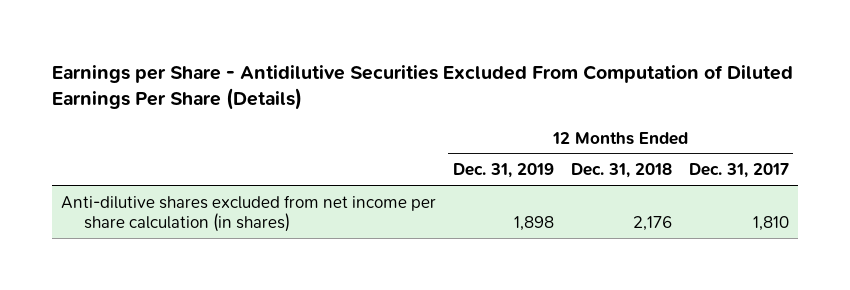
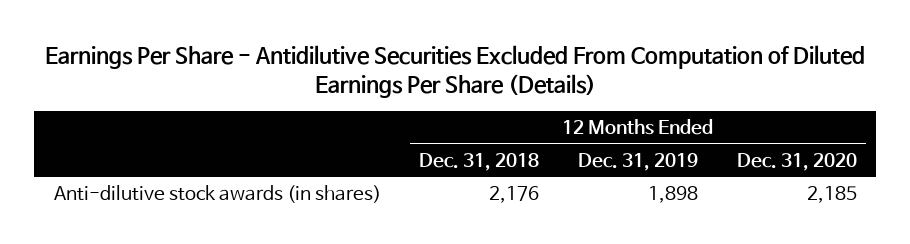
[52,64,794,111] Earnings per Share - Antidilutive Securities Excluded From Computation of Diluted Earnings Per Share (Details) -> [45,45,866,99] Earnings Per Share - Antidilutive Securities Excluded From Computation of Diluted Earnings Per Share (Details)
[688,163,789,179] Dec. 31, 2017 -> none
none -> [736,152,857,171] Dec. 31, 2020
[60,194,436,233] Anti-dilutive shares excluded from net income per share calculation (in shares) -> [53,185,381,204] Anti-dilutive stock awards (in shares)

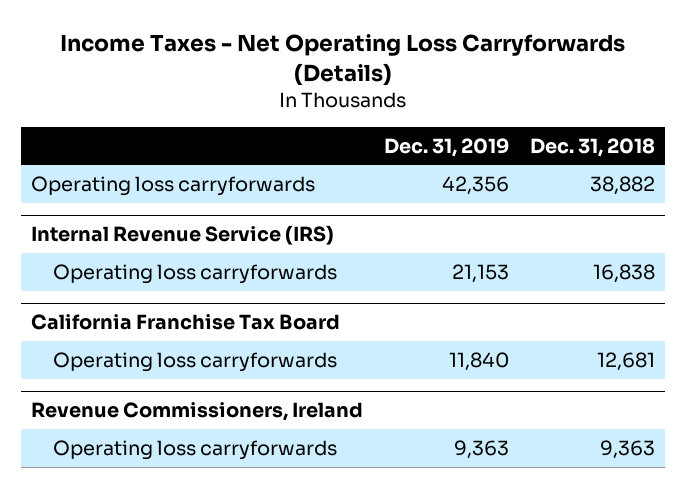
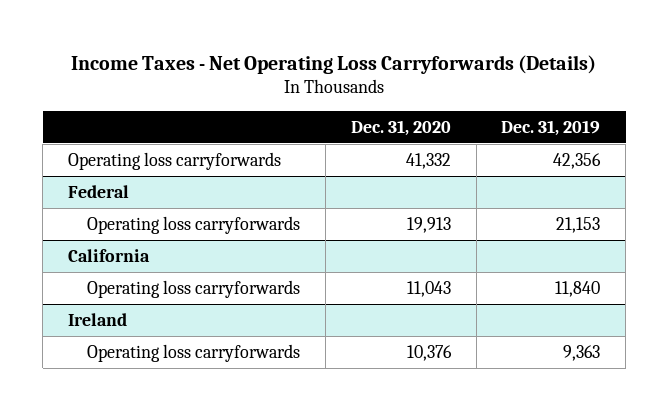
[529,137,655,157] Dec. 31, 2018 -> none
none -> [350,119,451,136] Dec. 31, 2020
[31,224,335,245] Internal Revenue Service (IRS) -> [68,184,130,198] Federal
[31,313,341,330] California Franchise Tax Board -> [68,248,151,262] California
[31,401,364,421] Revenue Commissioners, Ireland -> [68,312,128,326] Ireland

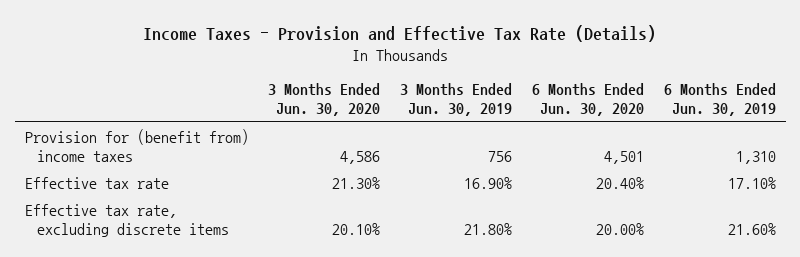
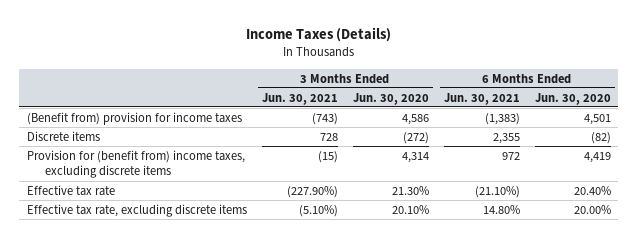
[143,24,657,42] Income Taxes - Provision and Effective Tax Rate (Details) -> [245,27,391,43] Income Taxes (Details)
[400,82,513,116] 3 Months Ended Jun. 30, 2019 -> none
[663,82,776,116] 6 Months Ended Jun. 30, 2019 -> none
none -> [261,92,338,105] Jun. 30, 2021
none -> [443,92,520,105] Jun. 30, 2021
[24,128,249,162] Provision for (benefit from) income taxes -> [26,111,242,125] (Benefit from) provision for income taxes
none -> [26,130,100,141] Discrete items
none -> [26,149,245,179] Provision for (benefit from) income taxes, excluding discrete items

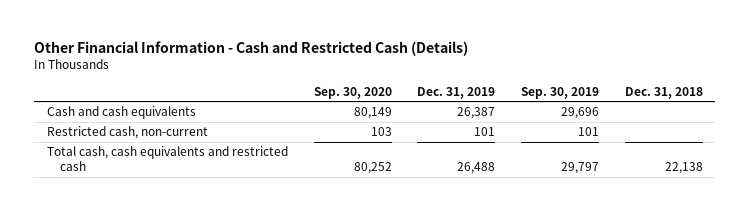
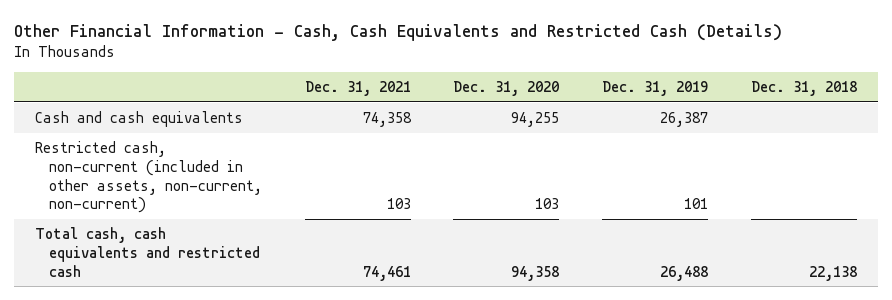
[34,40,469,56] Other Financial Information - Cash and Restricted Cash (Details) -> [13,23,782,41] Other Financial Information - Cash, Cash Equivalents and Restricted Cash (Details)
[313,86,392,99] Sep. 30, 2020 -> none
[520,86,599,99] Sep. 30, 2019 -> none
none -> [304,81,411,97] Dec. 31, 2021
none -> [453,81,560,97] Dec. 31, 2020
[47,126,209,140] Restricted cash, non-current -> [35,141,263,214] Restricted cash, non-current (included in other assets, non-current, non-current)

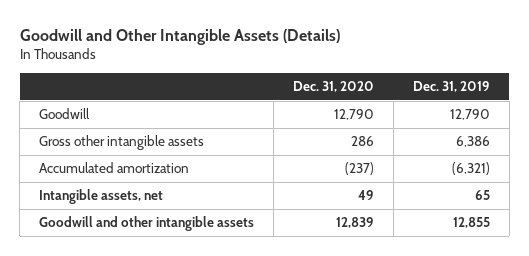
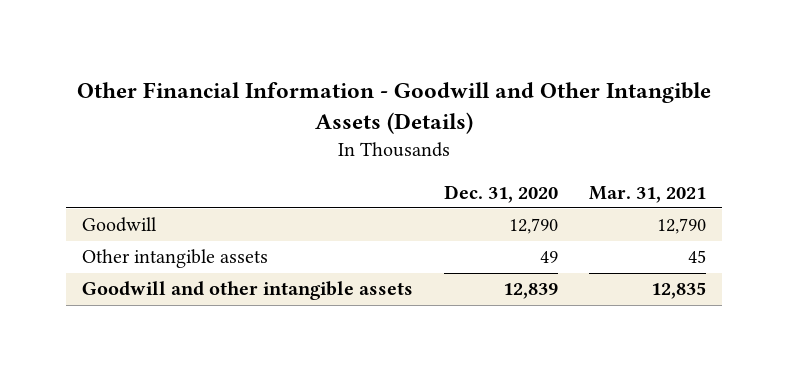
[19,28,340,45] Goodwill and Other Intangible Assets (Details) -> [76,81,711,134] Other Financial Information - Goodwill and Other Intangible Assets (Details)
[412,81,490,93] Dec. 31, 2019 -> none
none -> [589,185,707,203] Mar. 31, 2021
[39,135,205,151] Gross other intangible assets -> none
[39,162,190,174] Accumulated amortization -> none
[39,189,164,205] Intangible assets, net -> [81,249,268,269] Other intangible assets

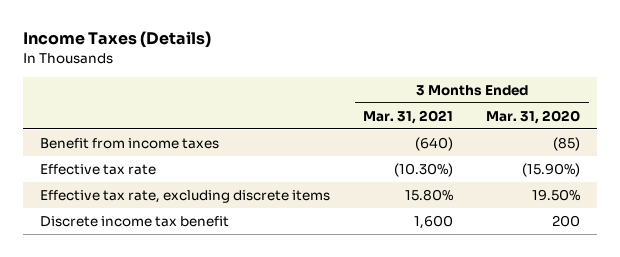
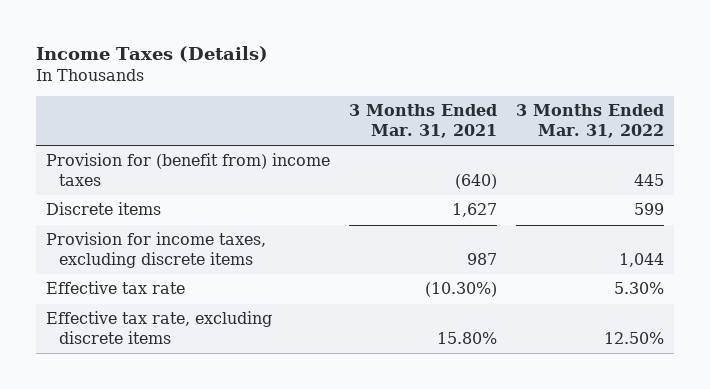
[486,109,581,124] Mar. 31, 2020 -> none
none -> [516,104,665,138] 3 Months Ended Mar. 31, 2022
[39,137,219,149] Benefit from income taxes -> [46,153,331,186] Provision for (benefit from) income taxes
none -> [46,202,162,216] Discrete items
none -> [46,232,267,268] Provision for income taxes, excluding discrete items
[39,215,229,227] Discrete income tax benefit -> none

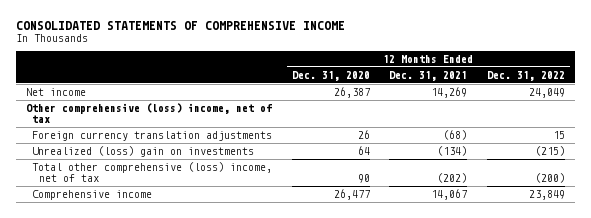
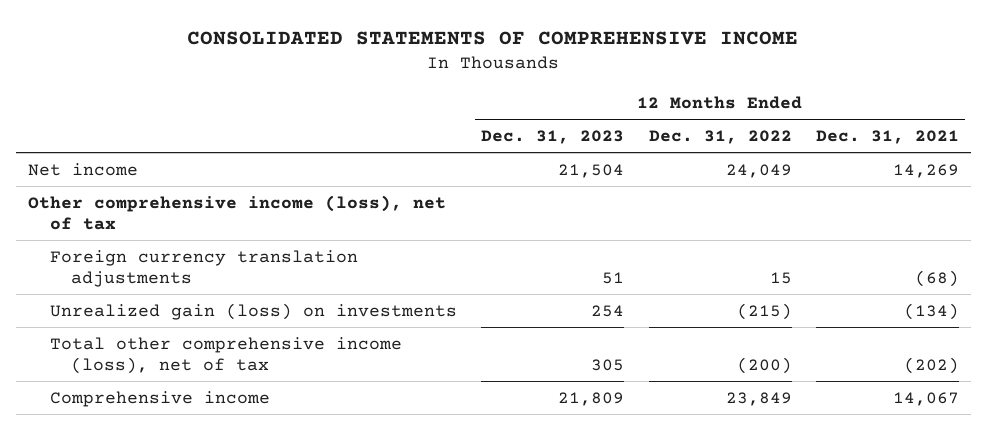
[291,70,370,81] Dec. 31, 2020 -> none
none -> [481,129,625,144] Dec. 31, 2023
[25,103,272,124] Other comprehensive (loss) income, net of tax -> [28,194,447,230] Other comprehensive income (loss), net of tax
[32,146,255,158] Unrealized (loss) gain on investments -> [49,302,457,320] Unrealized gain (loss) on investments
[32,162,273,183] Total other comprehensive (loss) income, net of tax -> [49,336,402,374] Total other comprehensive income (loss), net of tax

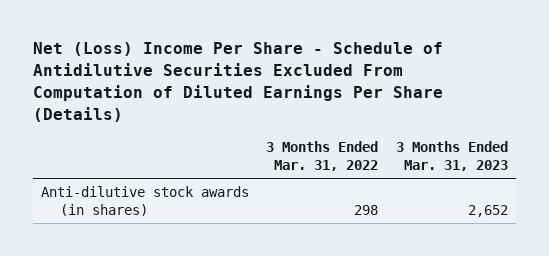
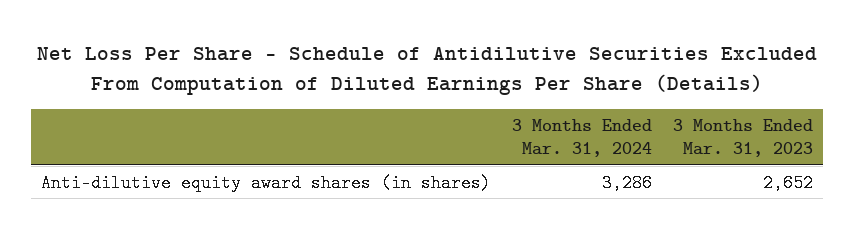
[32,42,443,122] Net (Loss) Income Per Share - Schedule of Antidilutive Securities Excluded From Computation of Diluted Earnings Per Share (Details) -> [36,47,817,95] Net Loss Per Share - Schedule of Antidilutive Securities Excluded From Computation of Diluted Earnings Per Share (Details)
[266,141,379,172] 3 Months Ended Mar. 31, 2022 -> none
none -> [511,118,652,158] 3 Months Ended Mar. 31, 2024
[41,186,250,217] Anti-dilutive stock awards (in shares) -> [40,173,491,192] Anti-dilutive equity award shares (in shares)

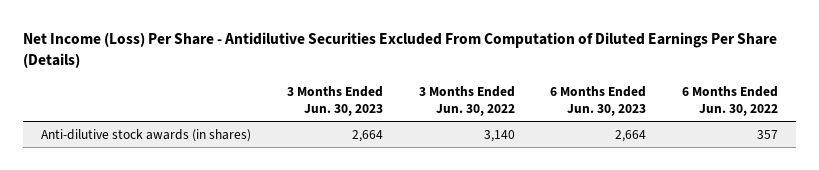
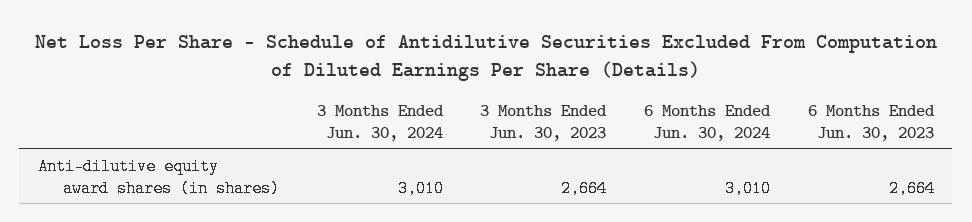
[23,32,778,69] Net Income (Loss) Per Share - Antidilutive Securities Excluded From Computation of Diluted Earnings Per Share (Details) -> [34,34,937,81] Net Loss Per Share - Schedule of Antidilutive Securities Excluded From Computation of Diluted Earnings Per Share (Details)
[418,86,515,117] 3 Months Ended Jun. 30, 2022 -> none
[682,86,779,117] 6 Months Ended Jun. 30, 2022 -> none
none -> [316,104,444,141] 3 Months Ended Jun. 30, 2024
none -> [644,104,772,141] 6 Months Ended Jun. 30, 2024
[40,129,251,143] Anti-dilutive stock awards (in shares) -> [38,157,281,197] Anti-dilutive equity award shares (in shares)

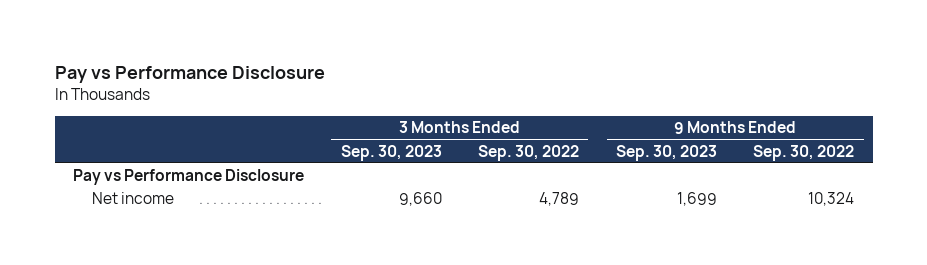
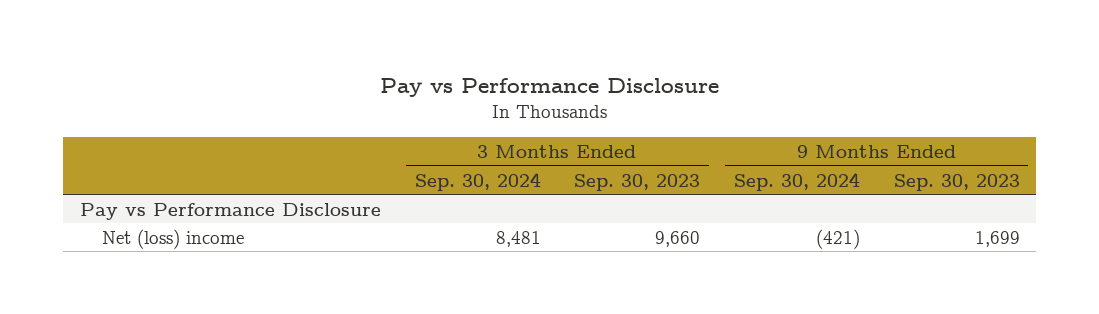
[478,144,580,161] Sep. 30, 2022 -> none
[753,144,855,161] Sep. 30, 2022 -> none
none -> [414,171,541,191] Sep. 30, 2024
none -> [733,171,860,191] Sep. 30, 2024
[92,192,175,205] Net income -> [102,228,245,249] Net (loss) income

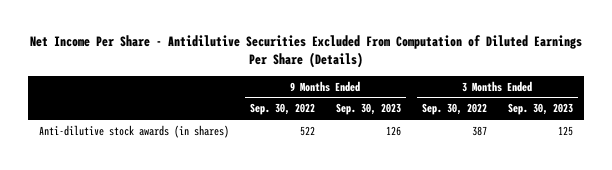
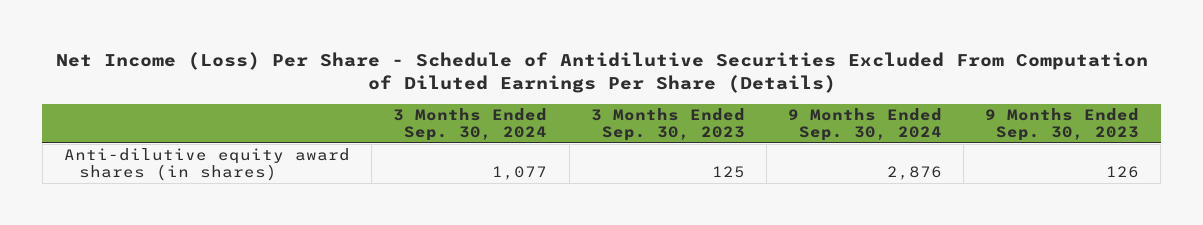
[29,35,582,69] Net Income Per Share - Antidilutive Securities Excluded From Computation of Diluted Earnings Per Share (Details) -> [55,51,1148,93] Net Income (Loss) Per Share - Schedule of Antidilutive Securities Excluded From Computation of Diluted Earnings Per Share (Details)
[249,103,315,116] Sep. 30, 2022 -> none
[421,103,487,116] Sep. 30, 2022 -> none
none -> [393,107,548,142] 3 Months Ended Sep. 30, 2024
none -> [787,107,942,142] 9 Months Ended Sep. 30, 2024
[38,124,229,138] Anti-dilutive stock awards (in shares) -> [64,148,351,182] Anti-dilutive equity award shares (in shares)

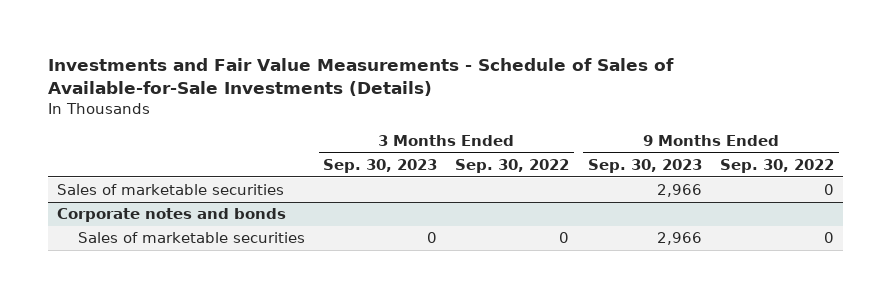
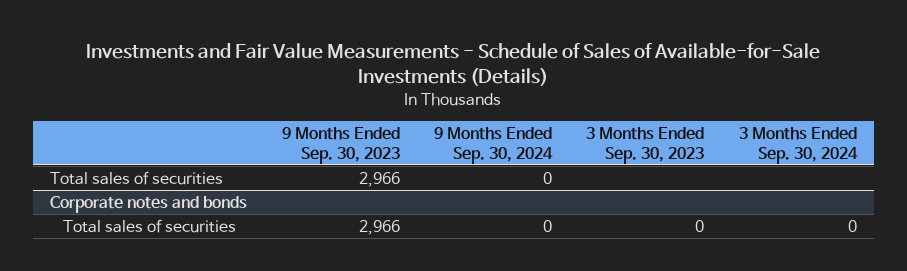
[455,159,570,174] Sep. 30, 2022 -> none
[720,159,835,174] Sep. 30, 2022 -> none
none -> [433,127,553,164] 9 Months Ended Sep. 30, 2024
none -> [738,127,858,164] 3 Months Ended Sep. 30, 2024
[57,184,285,196] Sales of marketable securities -> [50,170,224,185] Total sales of securities
[77,232,305,244] Sales of marketable securities -> [62,218,236,233] Total sales of securities

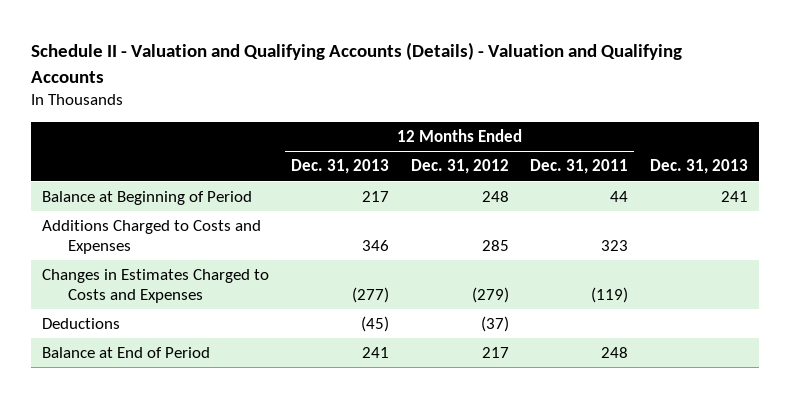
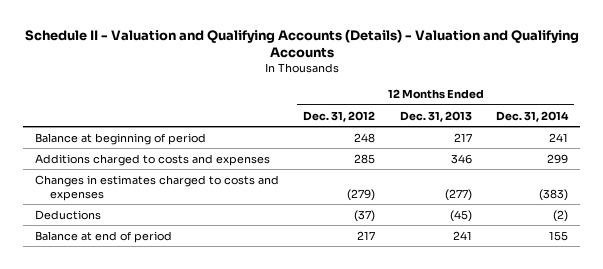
[530,159,629,175] Dec. 31, 2011 -> none
[650,159,749,175] Dec. 31, 2013 -> none
none -> [496,110,570,122] Dec. 31, 2014
[42,191,253,206] Balance at Beginning of Period -> [34,132,206,145] Balance at beginning of period
[42,220,262,255] Additions Charged to Costs and Expenses -> [34,153,270,166] Additions charged to costs and expenses
[42,269,270,304] Changes in Estimates Charged to Costs and Expenses -> [34,174,279,201] Changes in estimates charged to costs and expenses
[42,347,211,359] Balance at End of Period -> [34,230,172,243] Balance at end of period

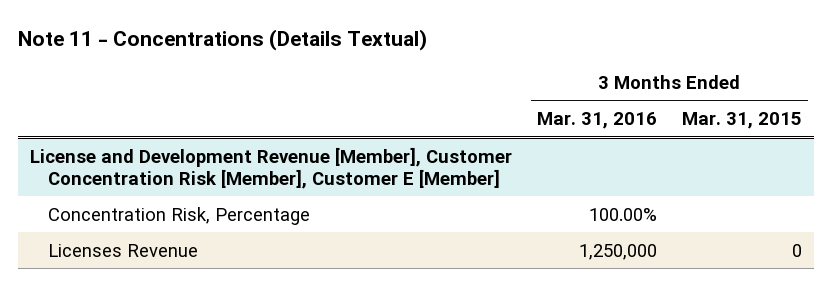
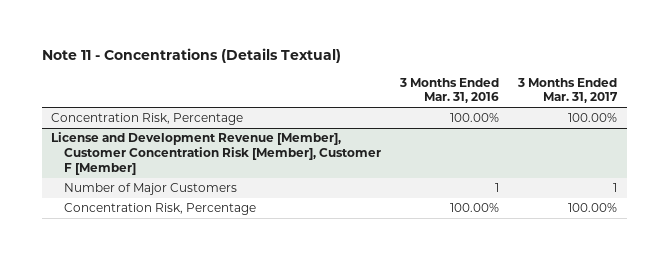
[681,112,802,130] Mar. 31, 2015 -> none
none -> [517,77,619,104] 3 Months Ended Mar. 31, 2017
[30,146,513,189] License and Development Revenue [Member], Customer Concentration Risk [Member], Customer E [Member] -> none
[47,243,198,257] Licenses Revenue -> none
none -> [51,132,381,175] License and Development Revenue [Member], Customer Concentration Risk [Member], Customer F [Member]
none -> [63,183,237,196] Number of Major Customers
none -> [63,203,256,216] Concentration Risk, Percentage

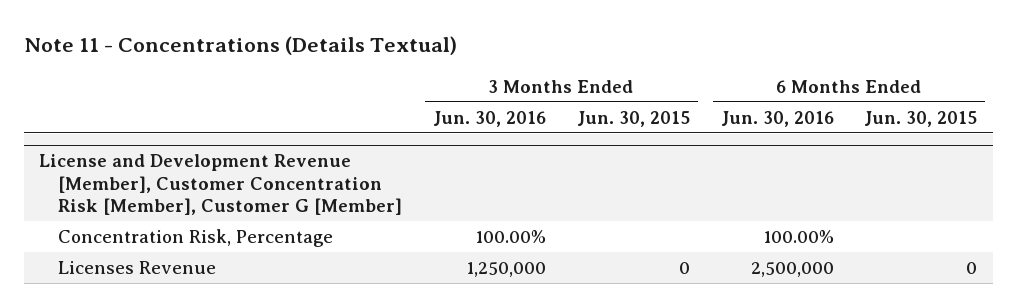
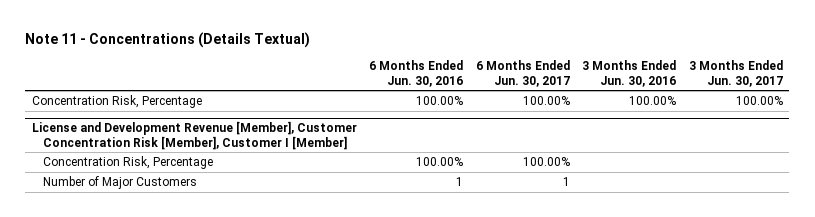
[576,110,690,127] Jun. 30, 2015 -> none
[864,110,978,127] Jun. 30, 2015 -> none
none -> [475,60,570,87] 6 Months Ended Jun. 30, 2017
none -> [689,60,784,87] 3 Months Ended Jun. 30, 2017
[39,154,403,216] License and Development Revenue [Member], Customer Concentration Risk [Member], Customer G [Member] -> none
[58,260,217,274] Licenses Revenue -> none
none -> [31,121,357,150] License and Development Revenue [Member], Customer Concentration Risk [Member], Customer I [Member]
none -> [43,156,214,170] Concentration Risk, Percentage
none -> [43,176,198,190] Number of Major Customers

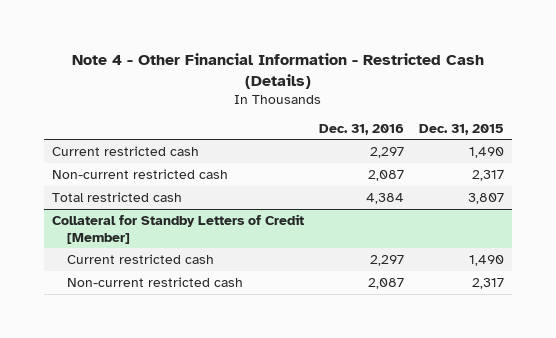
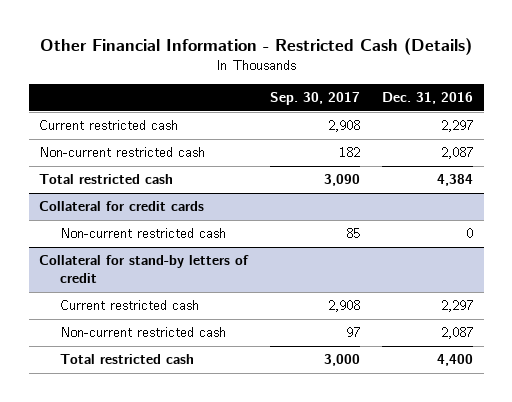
[72,53,485,89] Note 4 - Other Financial Information - Restricted Cash (Details) -> [40,37,473,55] Other Financial Information - Restricted Cash (Details)
[419,123,505,135] Dec. 31, 2015 -> none
none -> [270,92,361,106] Sep. 30, 2017
none -> [39,201,205,212] Collateral for credit cards
none -> [59,228,226,239] Non-current restricted cash
[52,213,305,244] Collateral for Standby Letters of Credit [Member] -> [39,255,250,284] Collateral for stand-by letters of credit
none -> [59,354,194,365] Total restricted cash

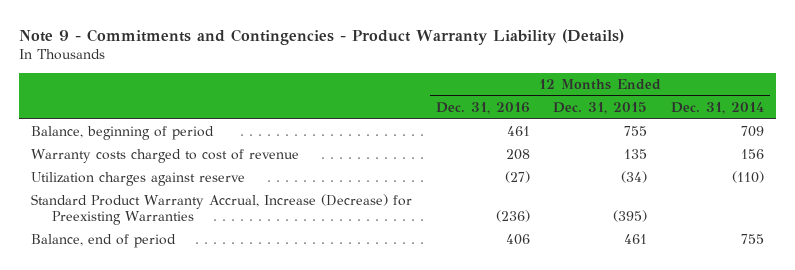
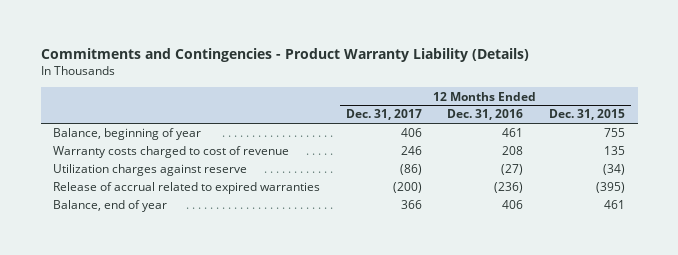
[19,28,625,45] Note 9 - Commitments and Contingencies - Product Warranty Liability (Details) -> [40,48,529,63] Commitments and Contingencies - Product Warranty Liability (Details)
[671,102,765,115] Dec. 31, 2014 -> none
none -> [345,109,422,121] Dec. 31, 2017
[31,126,215,141] Balance, beginning of period -> [53,128,202,141] Balance, beginning of year
[31,194,413,226] Standard Product Warranty Accrual, Increase (Decrease) for Preexisting Warranties -> [53,182,321,195] Release of accrual related to expired warranties
[31,234,177,249] Balance, end of period -> [53,200,168,213] Balance, end of year

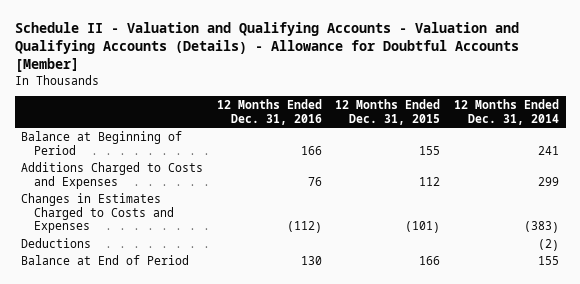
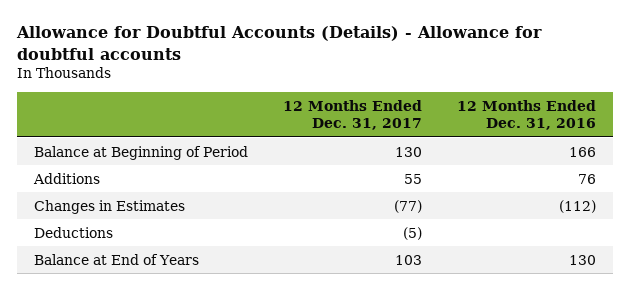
[14,21,519,73] Schedule II - Valuation and Qualifying Accounts - Valuation and Qualifying Accounts (Details) - Allowance for Doubtful Accounts [Member] -> [15,26,542,60] Allowance for Doubtful Accounts (Details) - Allowance for doubtful accounts
[335,99,441,126] 12 Months Ended Dec. 31, 2015 -> none
[453,99,559,126] 12 Months Ended Dec. 31, 2014 -> none
none -> [282,99,422,131] 12 Months Ended Dec. 31, 2017
[21,161,204,189] Additions Charged to Costs and Expenses -> [33,172,101,184] Additions
[21,192,175,234] Changes in Estimates Charged to Costs and Expenses -> [34,199,186,214] Changes in Estimates
[21,254,190,265] Balance at End of Period -> [34,253,200,265] Balance at End of Years

